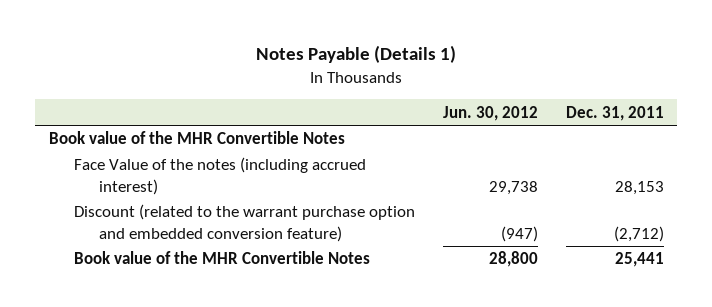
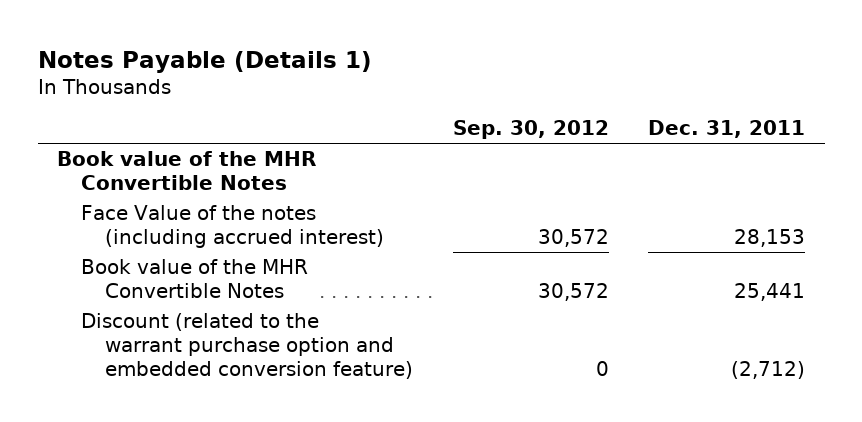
[442,105,538,121] Jun. 30, 2012 -> none
none -> [452,120,609,140] Sep. 30, 2012
[74,204,416,242] Discount (related to the warrant purchase option and embedded conversion feature) -> [81,312,414,380] Discount (related to the warrant purchase option and embedded conversion feature)

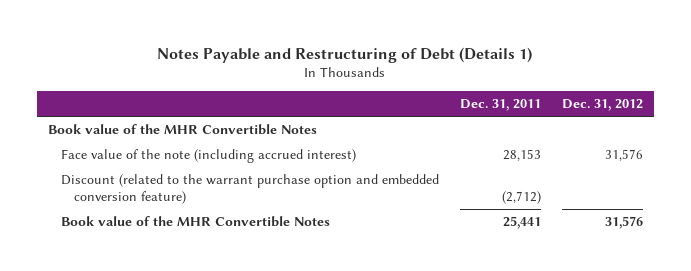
[37,50,372,73] Notes Payable (Details 1) -> [157,46,533,63] Notes Payable and Restructuring of Debt (Details 1)
[452,120,609,140] Sep. 30, 2012 -> none
none -> [562,99,644,112] Dec. 31, 2012
[81,204,385,249] Face Value of the notes (including accrued interest) -> [60,148,356,163] Face value of the note (including accrued interest)
[81,258,309,299] Book value of the MHR Convertible Notes -> [60,215,330,227] Book value of the MHR Convertible Notes

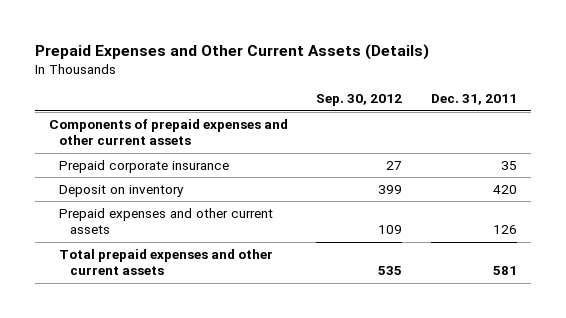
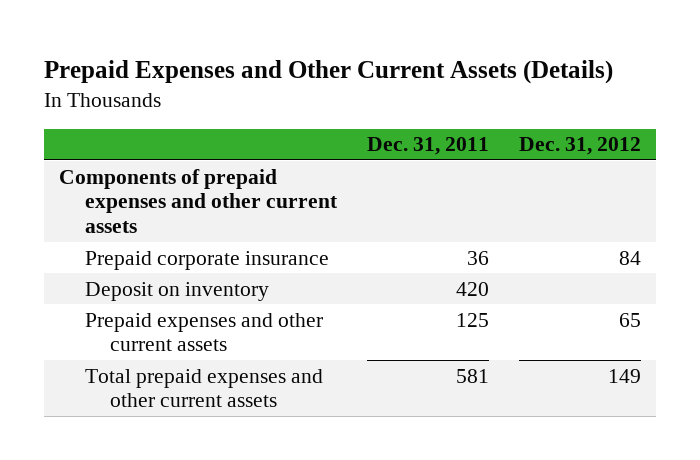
[316,94,403,107] Sep. 30, 2012 -> none
none -> [518,137,641,156] Dec. 31, 2012
[500,160,517,170] 35 -> [466,250,489,265] 36
[492,225,517,235] 126 -> [455,312,489,327] 125

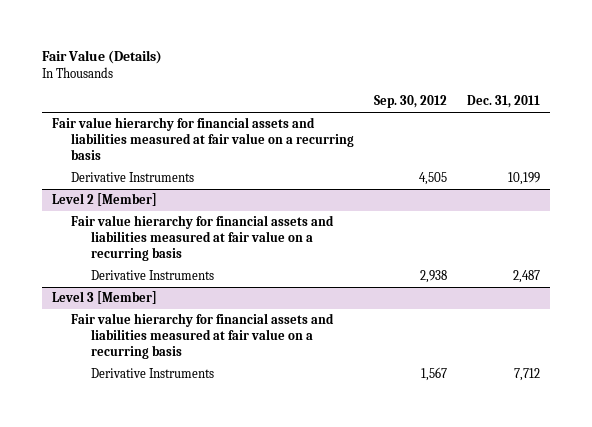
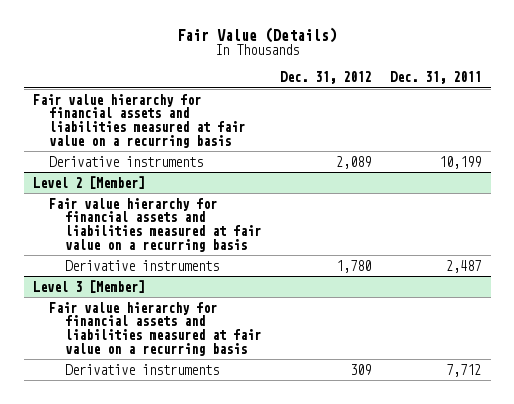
[374,95,448,109] Sep. 30, 2012 -> none
none -> [279,70,371,84] Dec. 31, 2012
[71,172,195,183] Derivative Instruments -> [48,155,203,167] Derivative instruments
[90,270,214,281] Derivative Instruments -> [64,259,219,271] Derivative instruments
[90,368,214,379] Derivative Instruments -> [64,363,219,375] Derivative instruments

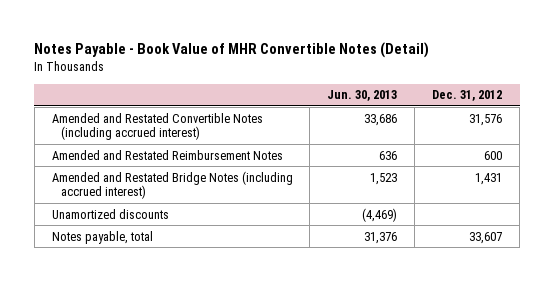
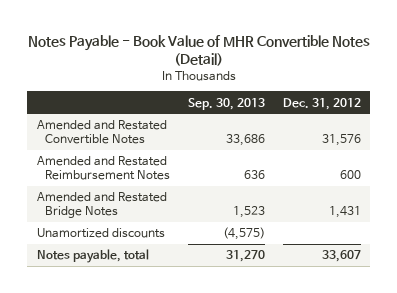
[327,90,398,102] Jun. 30, 2013 -> none
none -> [187,97,265,110] Sep. 30, 2013
[51,112,263,141] Amended and Restated Convertible Notes (including accrued interest) -> [36,120,167,144] Amended and Restated Convertible Notes
[51,170,293,200] Amended and Restated Bridge Notes (including accrued interest) -> [36,192,167,218] Amended and Restated Bridge Notes

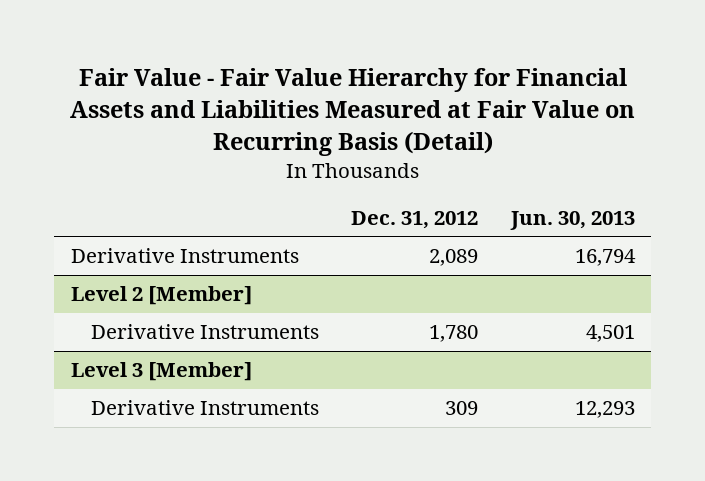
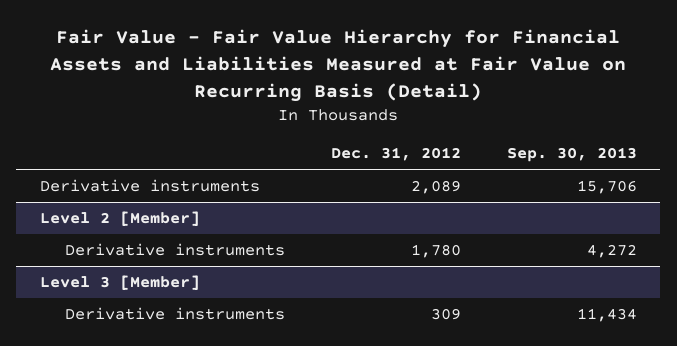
[509,210,635,230] Jun. 30, 2013 -> none
none -> [507,147,638,163] Sep. 30, 2013
[70,248,299,264] Derivative Instruments -> [39,179,260,193] Derivative instruments
[91,324,320,340] Derivative Instruments -> [64,243,285,257] Derivative instruments
[91,400,320,416] Derivative Instruments -> [64,307,285,321] Derivative instruments

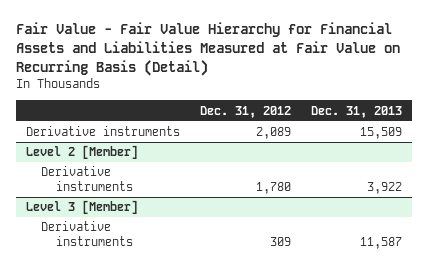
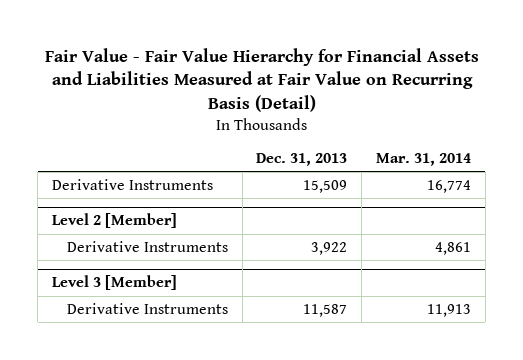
[199,105,291,118] Dec. 31, 2012 -> none
none -> [376,153,472,167] Mar. 31, 2014
[25,126,180,137] Derivative instruments -> [52,178,214,190] Derivative Instruments
[41,166,134,191] Derivative instruments -> [66,240,228,252] Derivative Instruments
[41,221,134,246] Derivative instruments -> [66,302,228,314] Derivative Instruments

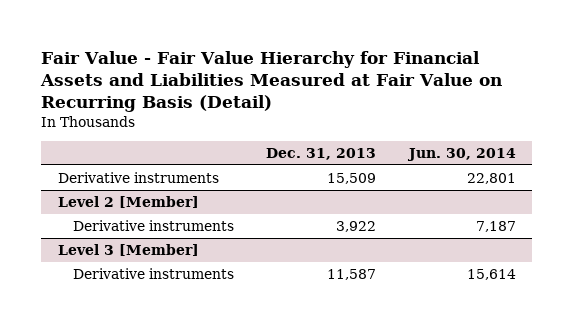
[376,153,472,167] Mar. 31, 2014 -> none
none -> [407,148,517,162] Jun. 30, 2014
[52,178,214,190] Derivative Instruments -> [57,171,219,183] Derivative instruments
[66,240,228,252] Derivative Instruments -> [72,219,234,231] Derivative instruments
[66,302,228,314] Derivative Instruments -> [72,267,234,279] Derivative instruments

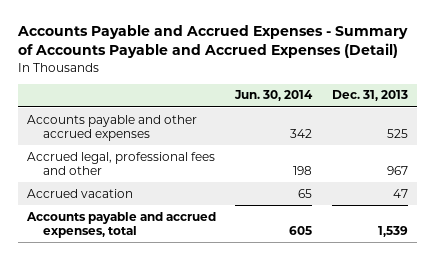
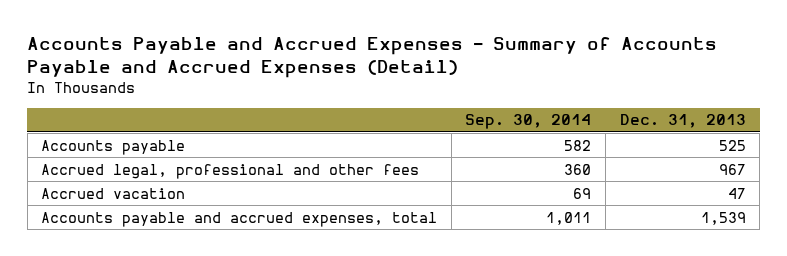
[234,90,314,102] Jun. 30, 2014 -> none
none -> [465,114,592,130] Sep. 30, 2014
[27,114,198,142] Accounts payable and other accrued expenses -> [41,139,186,155] Accounts payable
[27,151,216,176] Accrued legal, professional fees and other -> [41,163,420,179] Accrued legal, professional and other fees

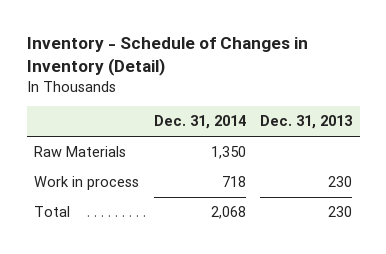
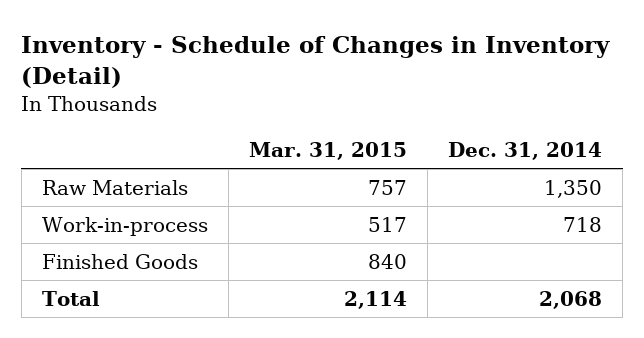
[260,115,353,130] Dec. 31, 2013 -> none
none -> [249,142,408,161] Mar. 31, 2015
[33,176,139,191] Work in process -> [41,216,208,236] Work-in-process
none -> [41,253,198,269] Finished Goods

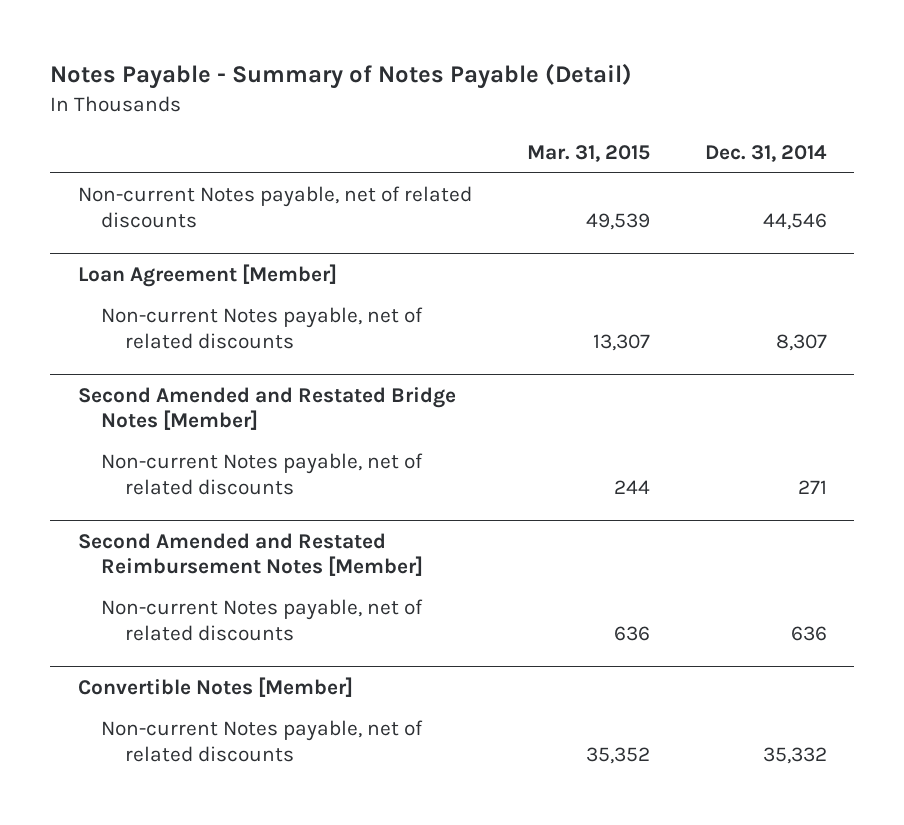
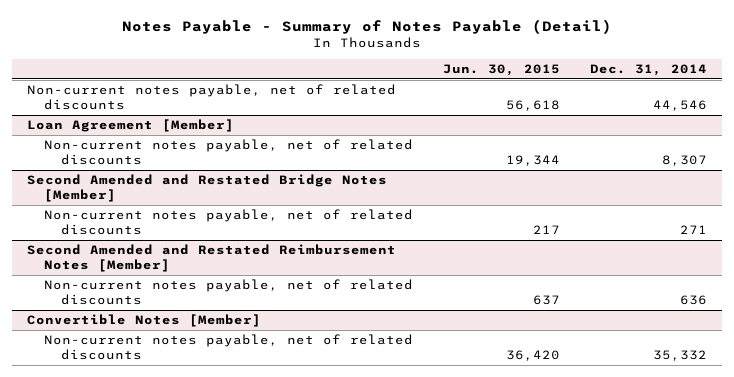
[526,144,650,162] Mar. 31, 2015 -> none
none -> [443,63,561,76] Jun. 30, 2015
[77,186,472,228] Non-current Notes payable, net of related discounts -> [27,84,397,110] Non-current notes payable, net of related discounts
[101,307,424,349] Non-current Notes payable, net of related discounts -> [44,139,414,165] Non-current notes payable, net of related discounts
[101,453,424,495] Non-current Notes payable, net of related discounts -> [44,209,414,235] Non-current notes payable, net of related discounts
[101,599,424,641] Non-current Notes payable, net of related discounts -> [44,279,414,305] Non-current notes payable, net of related discounts
[101,720,424,762] Non-current Notes payable, net of related discounts -> [44,334,414,360] Non-current notes payable, net of related discounts

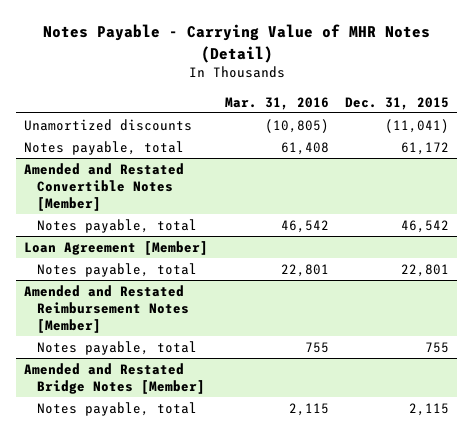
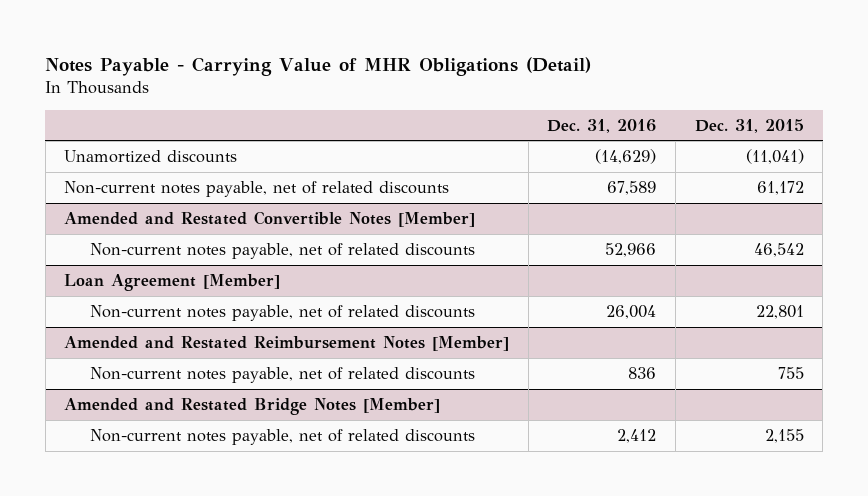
[42,24,430,63] Notes Payable - Carrying Value of MHR Notes (Detail) -> [45,57,592,77] Notes Payable - Carrying Value of MHR Obligations (Detail)
[224,96,329,110] Mar. 31, 2016 -> none
none -> [547,118,657,133] Dec. 31, 2016
[24,140,185,155] Notes payable, total -> [64,181,450,198] Non-current notes payable, net of related discounts
[36,218,197,233] Notes payable, total -> [90,243,476,260] Non-current notes payable, net of related discounts
[36,262,197,277] Notes payable, total -> [90,305,476,322] Non-current notes payable, net of related discounts
[36,340,197,355] Notes payable, total -> [90,367,476,384] Non-current notes payable, net of related discounts
[36,401,197,416] Notes payable, total -> [90,429,476,446] Non-current notes payable, net of related discounts
[408,402,449,416] 2,115 -> [764,429,804,444] 2,155

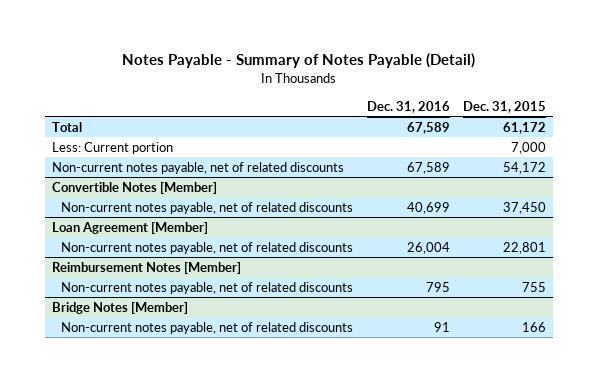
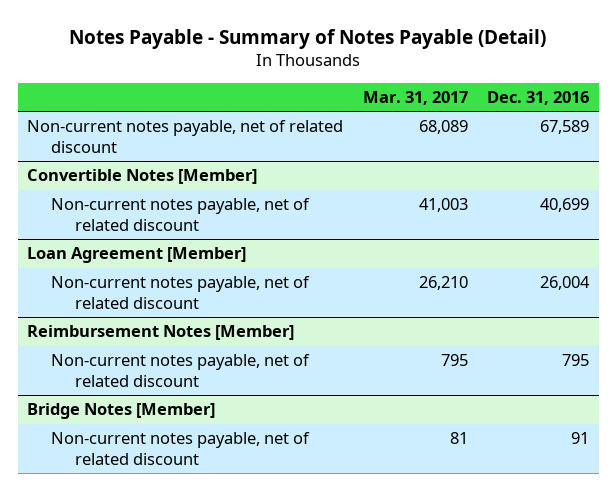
[462,100,546,113] Dec. 31, 2015 -> none
none -> [362,91,468,106] Mar. 31, 2017
[51,121,82,132] Total -> none
[51,141,173,154] Less: Current portion -> none
[51,161,344,174] Non-current notes payable, net of related discounts -> [27,120,344,153] Non-current notes payable, net of related discount
[61,201,354,214] Non-current notes payable, net of related discounts -> [51,198,311,231] Non-current notes payable, net of related discount
[61,241,354,254] Non-current notes payable, net of related discounts -> [51,276,311,309] Non-current notes payable, net of related discount
[61,281,354,294] Non-current notes payable, net of related discounts -> [51,354,311,387] Non-current notes payable, net of related discount
[61,321,354,334] Non-current notes payable, net of related discounts -> [51,432,311,465] Non-current notes payable, net of related discount

